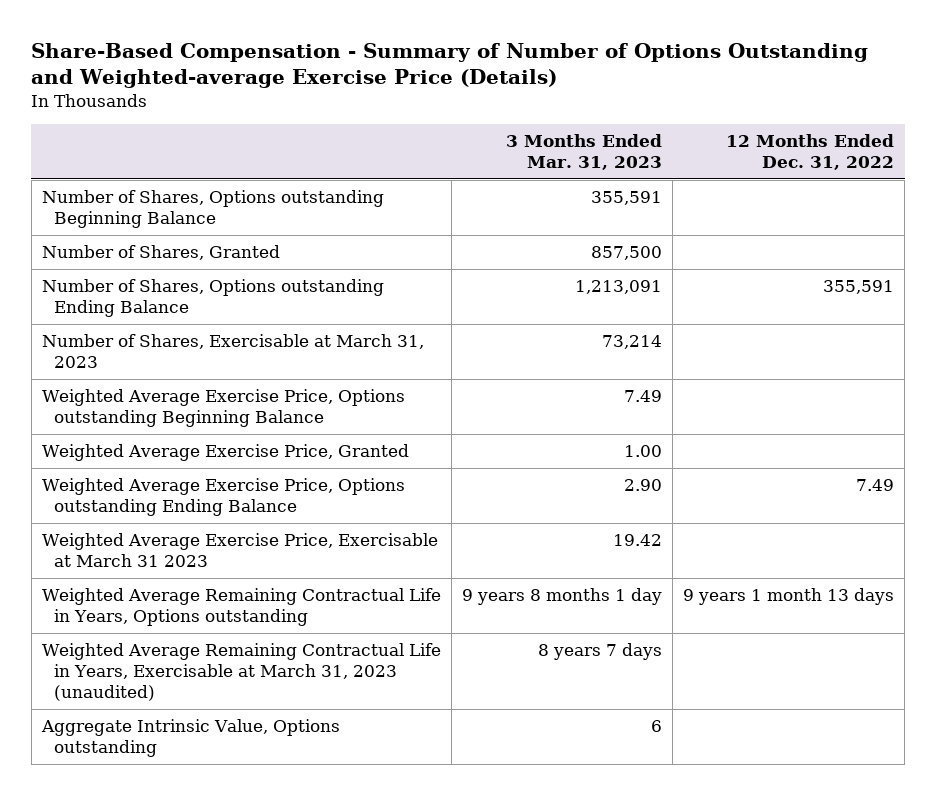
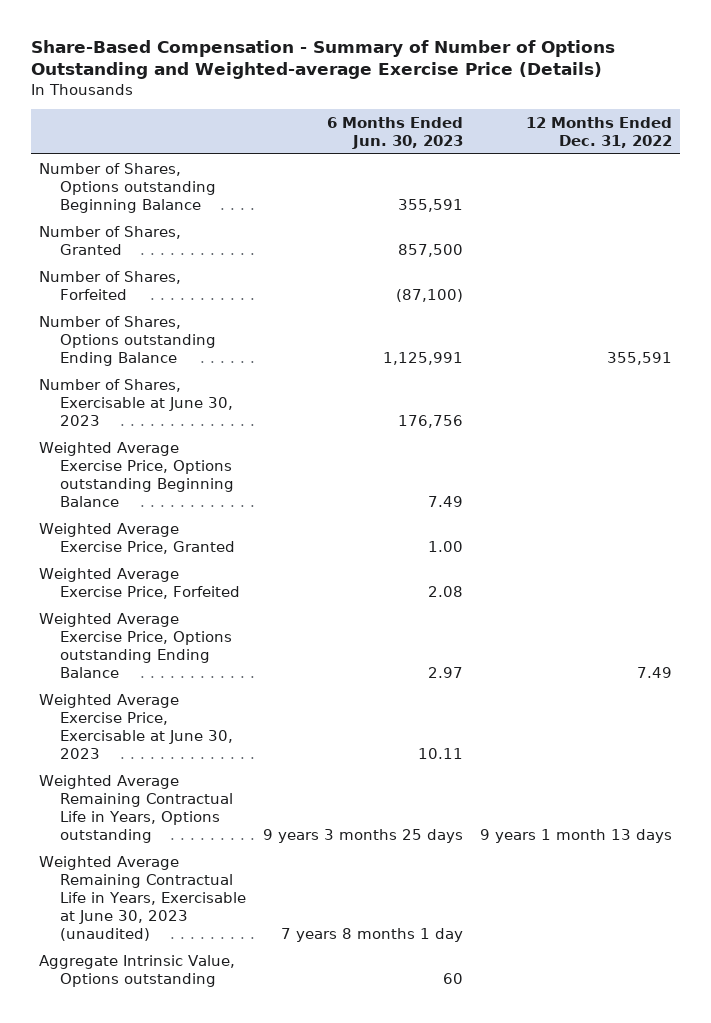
[505,134,662,171] 3 Months Ended Mar. 31, 2023 -> none
none -> [326,116,463,149] 6 Months Ended Jun. 30, 2023
none -> [39,270,182,300] Number of Shares, Forfeited
[41,334,424,369] Number of Shares, Exercisable at March 31, 2023 -> [39,378,234,426] Number of Shares, Exercisable at June 30, 2023
none -> [39,567,241,599] Weighted Average Exercise Price, Forfeited
[41,533,438,568] Weighted Average Exercise Price, Exercisable at March 31 2023 -> [39,693,234,760] Weighted Average Exercise Price, Exercisable at June 30, 2023
[41,643,441,701] Weighted Average Remaining Contractual Life in Years, Exercisable at March 31, 2023 (unaudited) -> [39,855,247,942] Weighted Average Remaining Contractual Life in Years, Exercisable at June 30, 2023 (unaudited)

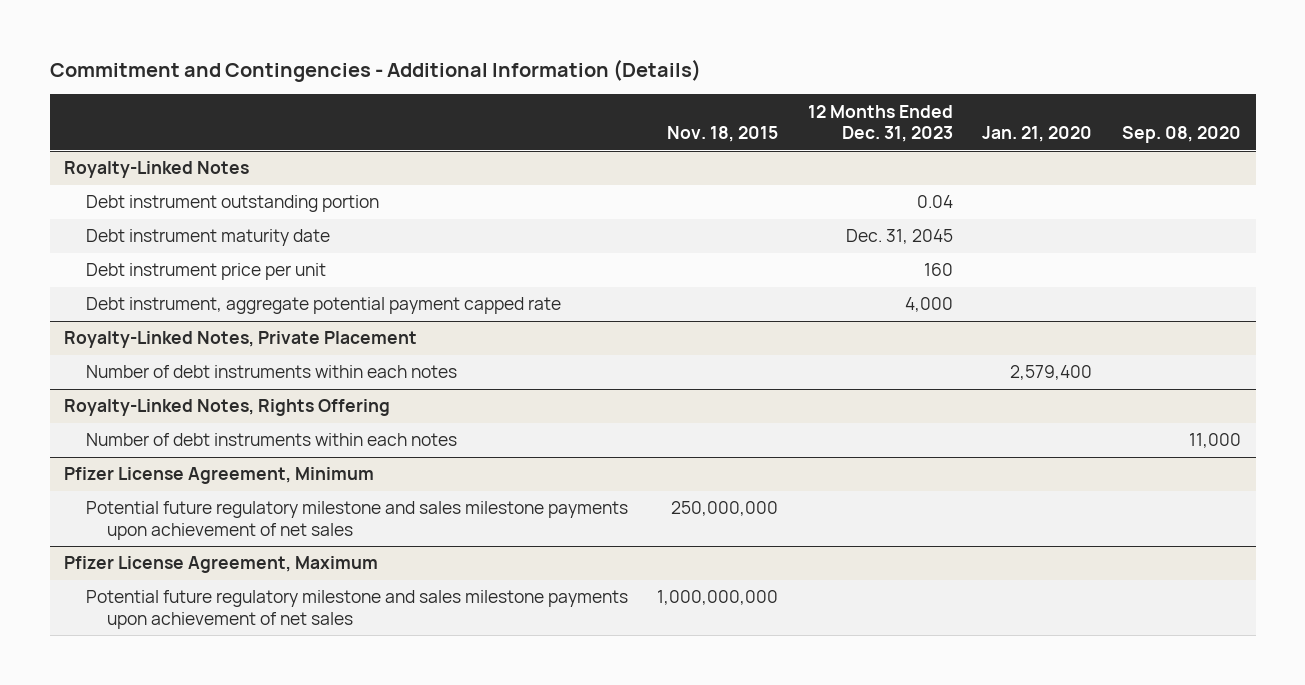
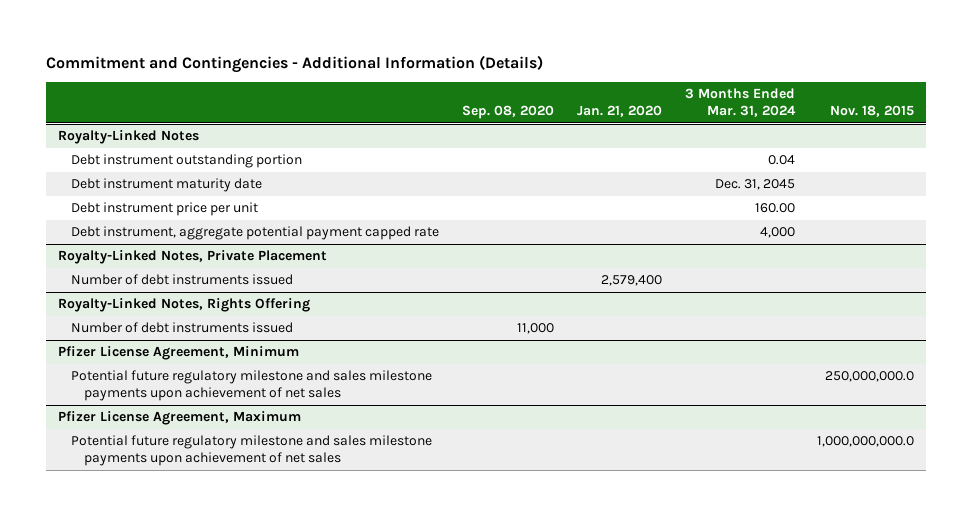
[807,104,953,143] 12 Months Ended Dec. 31, 2023 -> none
none -> [684,87,796,117] 3 Months Ended Mar. 31, 2024
[85,365,457,379] Number of debt instruments within each notes -> [70,274,293,286] Number of debt instruments issued
[85,433,457,447] Number of debt instruments within each notes -> [70,322,293,334] Number of debt instruments issued
[671,501,779,517] 250,000,000 -> [825,371,915,383] 250,000,000.0
[657,590,779,606] 1,000,000,000 -> [817,436,915,448] 1,000,000,000.0

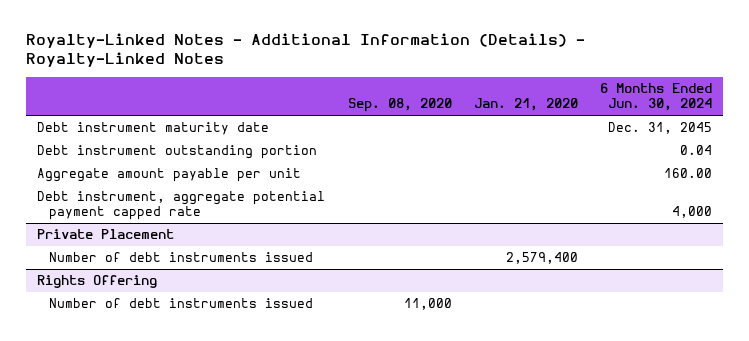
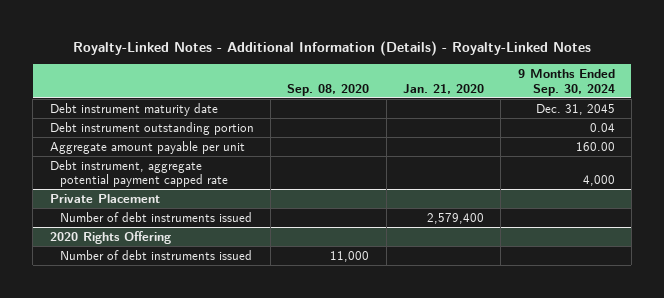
[600,83,713,112] 6 Months Ended Jun. 30, 2024 -> none
none -> [517,68,615,96] 9 Months Ended Sep. 30, 2024
[37,275,158,289] Rights Offering -> [49,230,171,244] 2020 Rights Offering

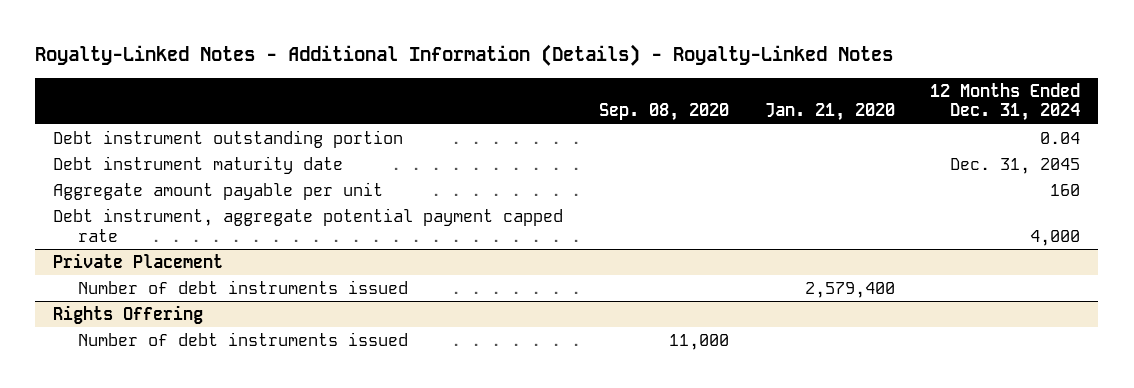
[517,68,615,96] 9 Months Ended Sep. 30, 2024 -> none
none -> [930,82,1081,122] 12 Months Ended Dec. 31, 2024
[49,102,218,116] Debt instrument maturity date -> [53,155,344,174] Debt instrument maturity date
[49,230,171,244] 2020 Rights Offering -> [53,304,204,324] Rights Offering

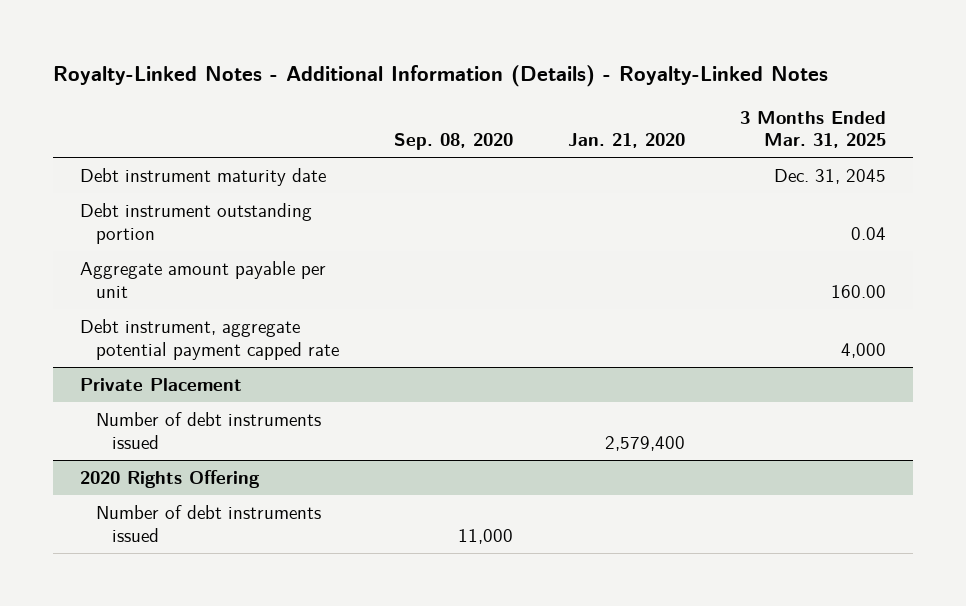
[930,82,1081,122] 12 Months Ended Dec. 31, 2024 -> none
none -> [739,110,886,149] 3 Months Ended Mar. 31, 2025
[53,129,404,148] Debt instrument outstanding portion -> [80,202,313,244] Debt instrument outstanding portion
[53,304,204,324] Rights Offering -> [80,469,261,488] 2020 Rights Offering

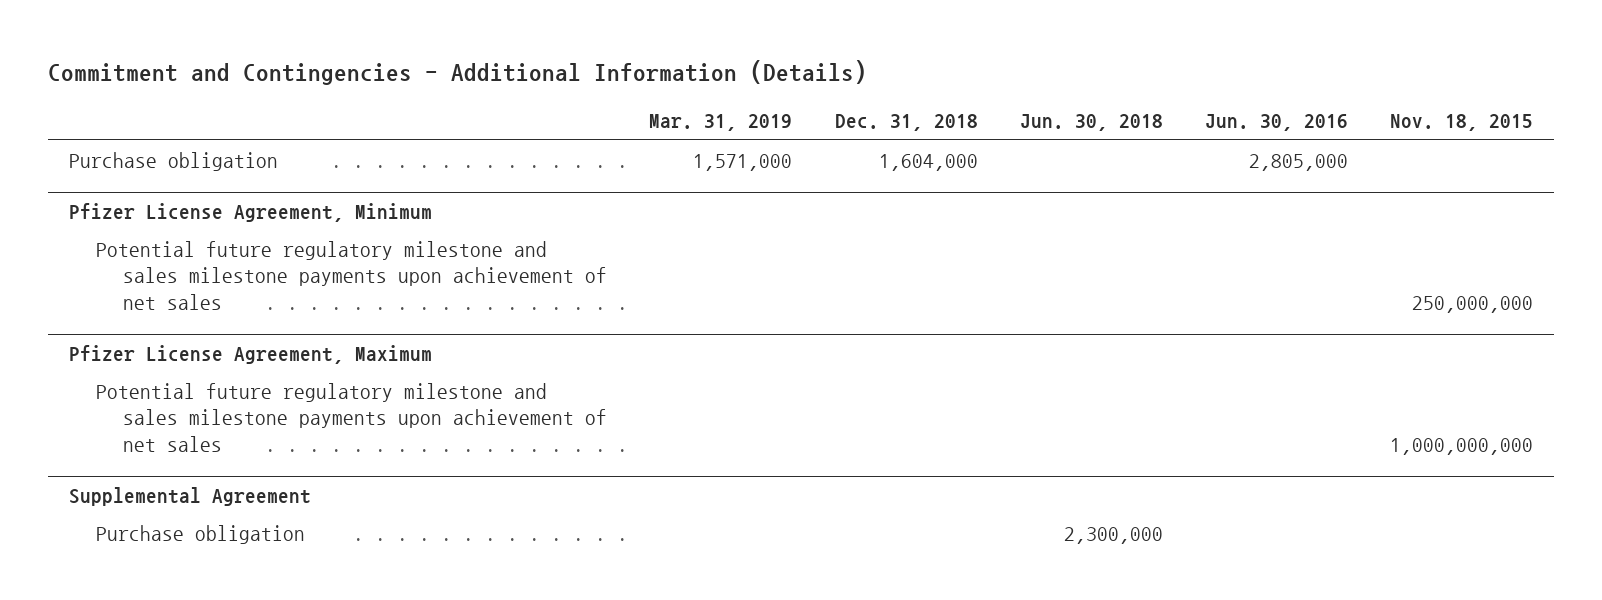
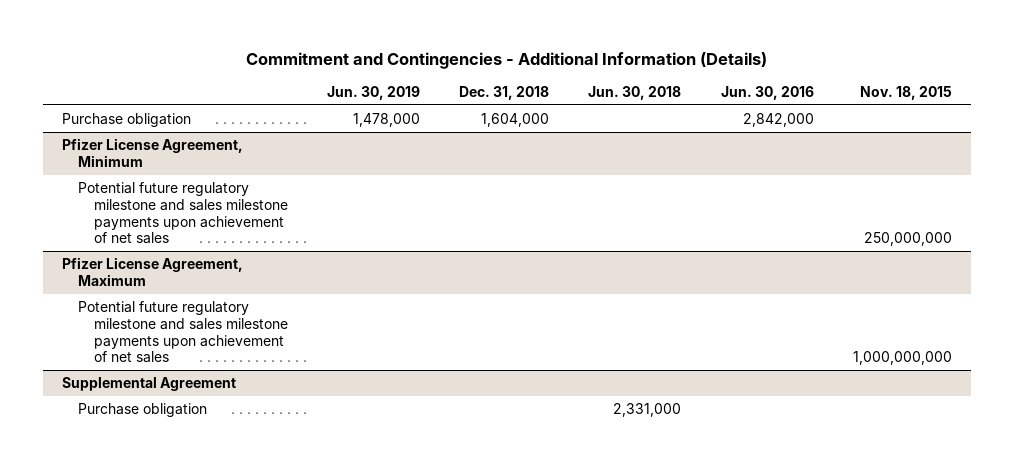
[649,114,793,132] Mar. 31, 2019 -> none
none -> [326,86,420,101] Jun. 30, 2019
[1248,153,1348,171] 2,805,000 -> [742,113,814,128] 2,842,000
[1063,526,1163,544] 2,300,000 -> [613,403,682,418] 2,331,000

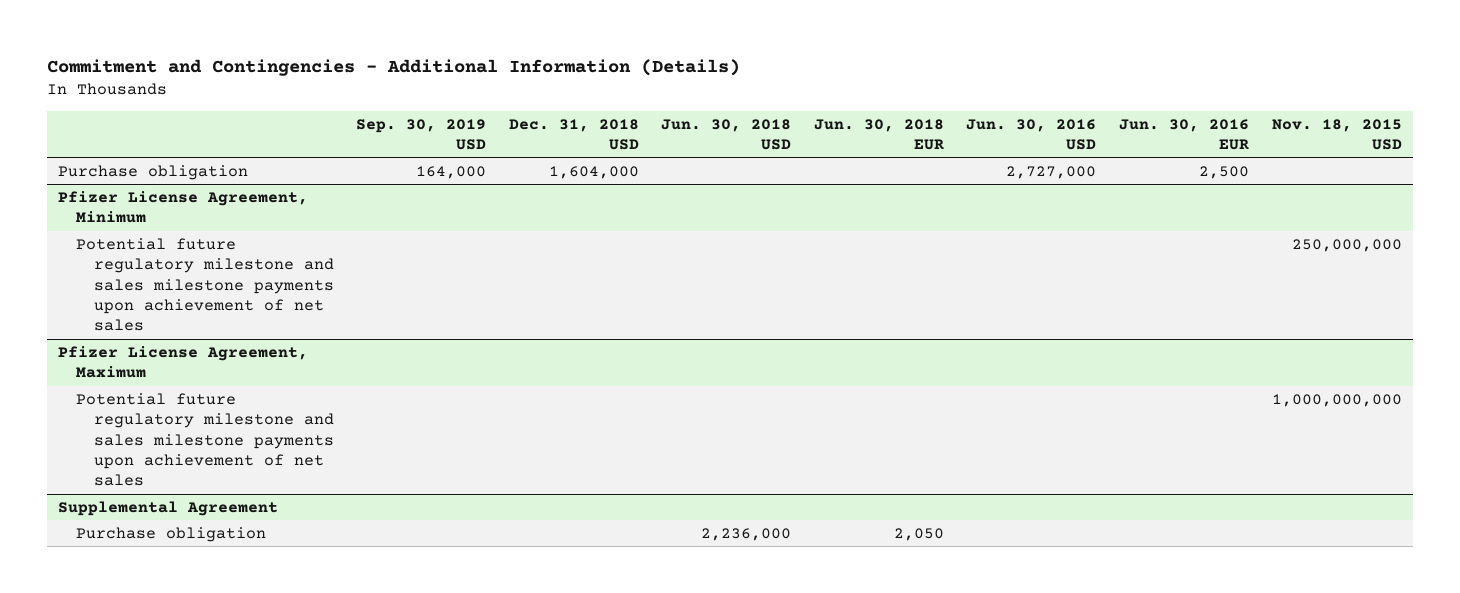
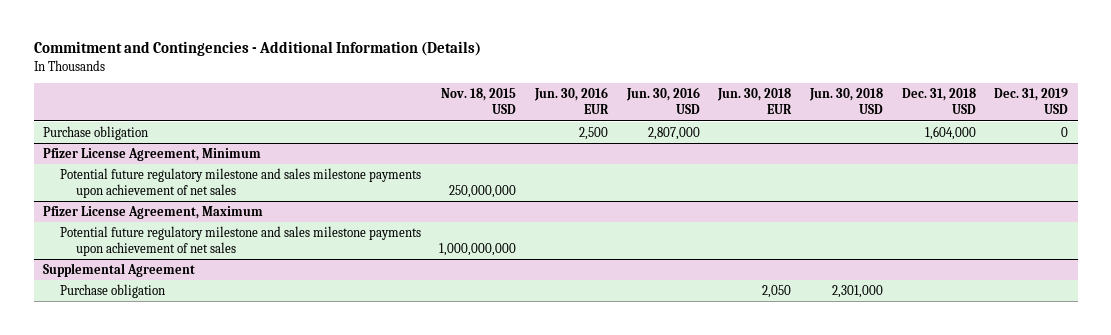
[356,118,487,150] Sep. 30, 2019 USD -> none
none -> [994,88,1069,115] Dec. 31, 2019 USD
[1006,165,1097,179] 2,727,000 -> [647,126,700,140] 2,807,000
[701,527,792,541] 2,236,000 -> [831,284,883,298] 2,301,000

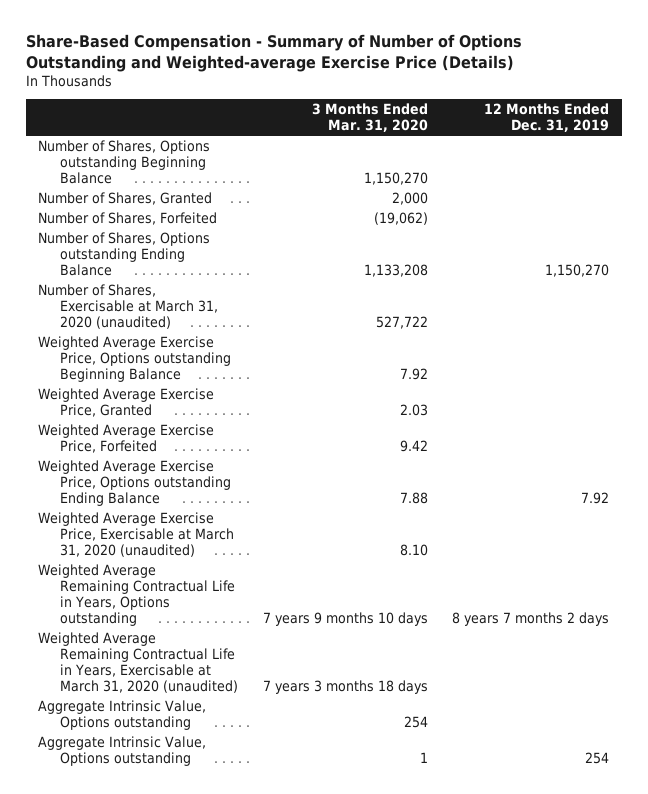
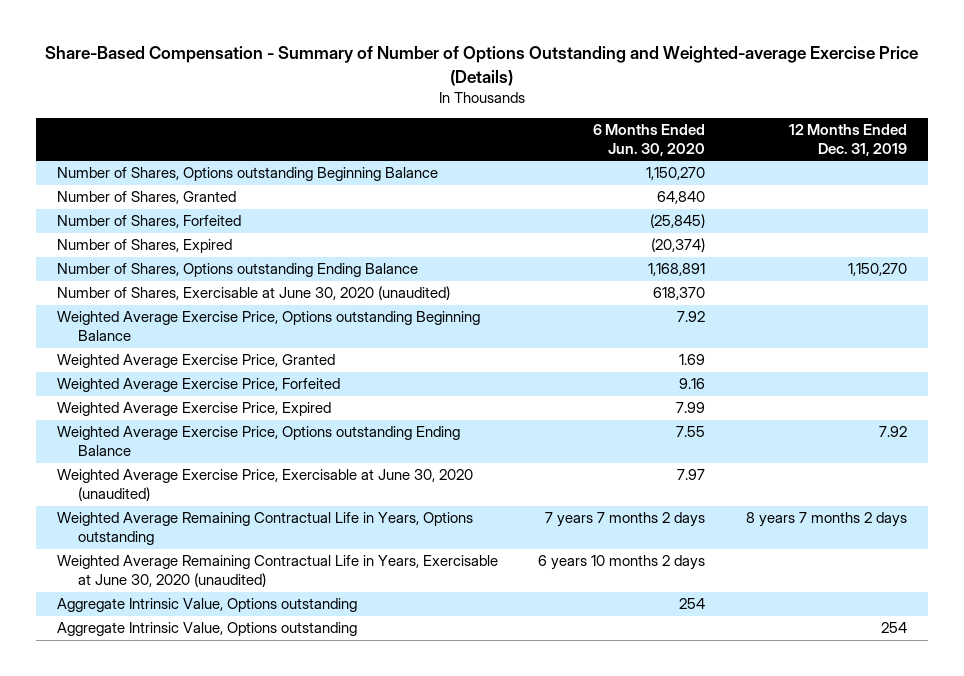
[311,102,428,133] 3 Months Ended Mar. 31, 2020 -> none
none -> [593,124,706,157] 6 Months Ended Jun. 30, 2020
none -> [56,239,232,254] Number of Shares, Expired
[38,283,218,330] Number of Shares, Exercisable at March 31, 2020 (unaudited) -> [56,286,450,301] Number of Shares, Exercisable at June 30, 2020 (unaudited)
none -> [56,402,331,417] Weighted Average Exercise Price, Expired
[38,511,234,558] Weighted Average Exercise Price, Exercisable at March 31, 2020 (unaudited) -> [56,469,473,502] Weighted Average Exercise Price, Exercisable at June 30, 2020 (unaudited)
[38,631,238,694] Weighted Average Remaining Contractual Life in Years, Exercisable at March 31, 2020 (unaudited) -> [56,555,498,588] Weighted Average Remaining Contractual Life in Years, Exercisable at June 30, 2020 (unaudited)

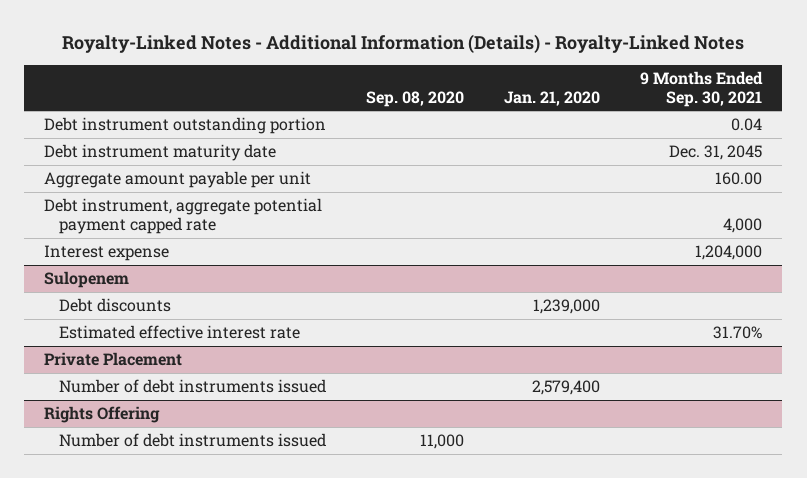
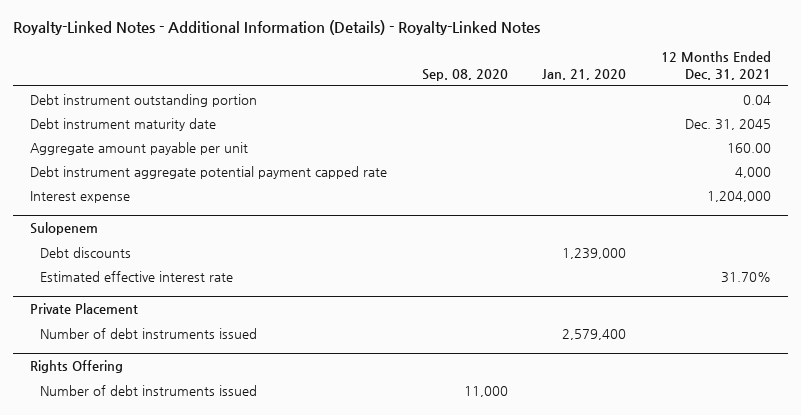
[640,70,764,107] 9 Months Ended Sep. 30, 2021 -> none
none -> [660,51,771,80] 12 Months Ended Dec. 31, 2021
[44,197,323,234] Debt instrument, aggregate potential payment capped rate -> [29,165,387,179] Debt instrument aggregate potential payment capped rate

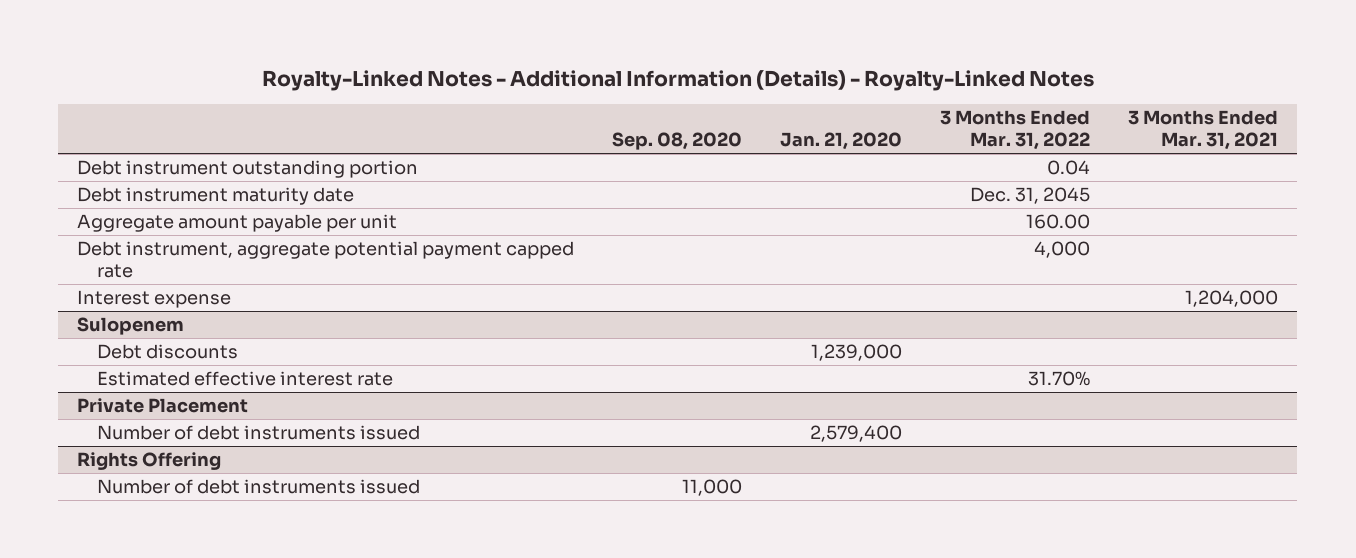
[660,51,771,80] 12 Months Ended Dec. 31, 2021 -> none
none -> [940,110,1091,151] 3 Months Ended Mar. 31, 2022
none -> [1128,110,1279,151] 3 Months Ended Mar. 31, 2021
[29,165,387,179] Debt instrument aggregate potential payment capped rate -> [77,241,575,279] Debt instrument, aggregate potential payment capped rate

